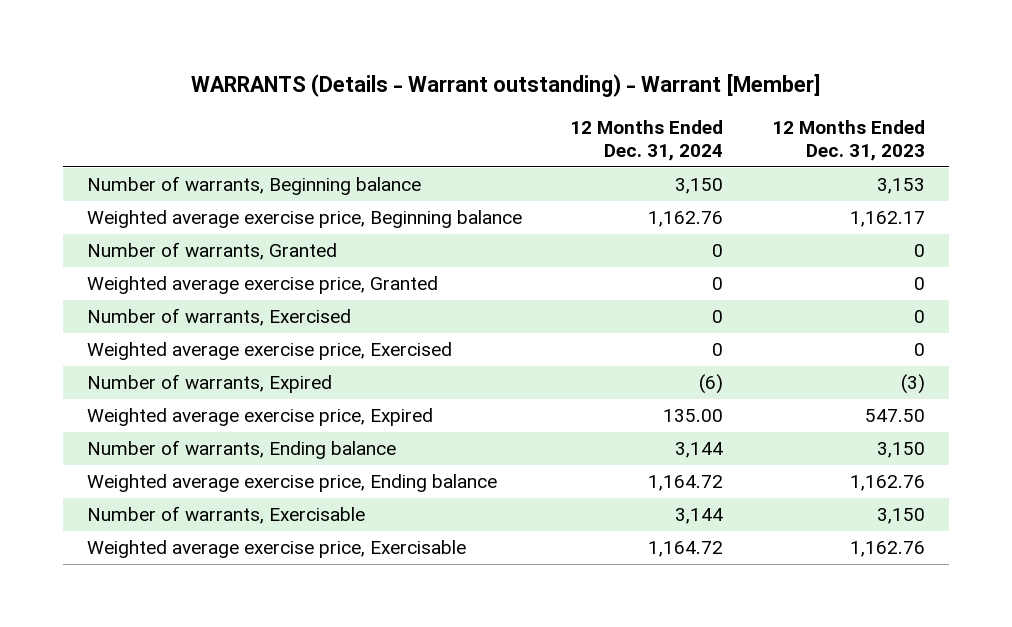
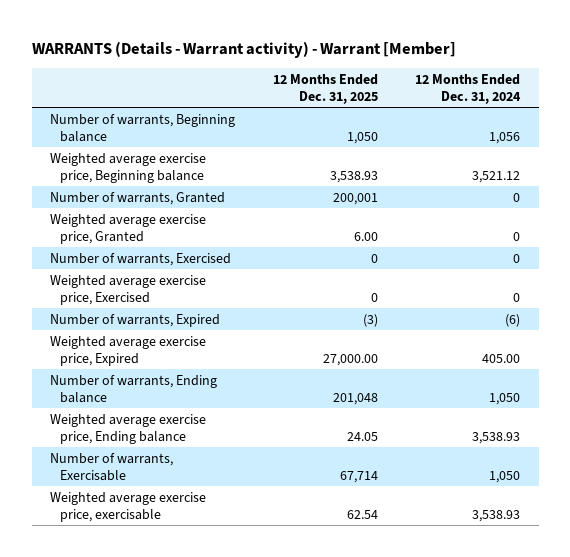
[190,74,821,98] WARRANTS (Details - Warrant outstanding) - Warrant [Member] -> [31,40,456,58] WARRANTS (Details - Warrant activity) - Warrant [Member]
[771,120,925,161] 12 Months Ended Dec. 31, 2023 -> none
none -> [272,73,378,104] 12 Months Ended Dec. 31, 2025
[675,178,724,195] 3,150 -> [489,131,521,144] 1,056
[648,211,724,228] 1,162.76 -> [472,170,521,183] 3,521.12
[663,409,724,423] 135.00 -> [482,353,521,363] 405.00
[675,442,724,459] 3,144 -> [489,392,521,405] 1,050
[648,475,724,492] 1,164.72 -> [472,431,521,444] 3,538.93
[675,508,724,525] 3,144 -> [489,470,521,483] 1,050
[87,540,467,559] Weighted average exercise price, Exercisable -> [50,491,207,522] Weighted average exercise price, exercisable
[648,541,724,558] 1,164.72 -> [472,509,521,522] 3,538.93

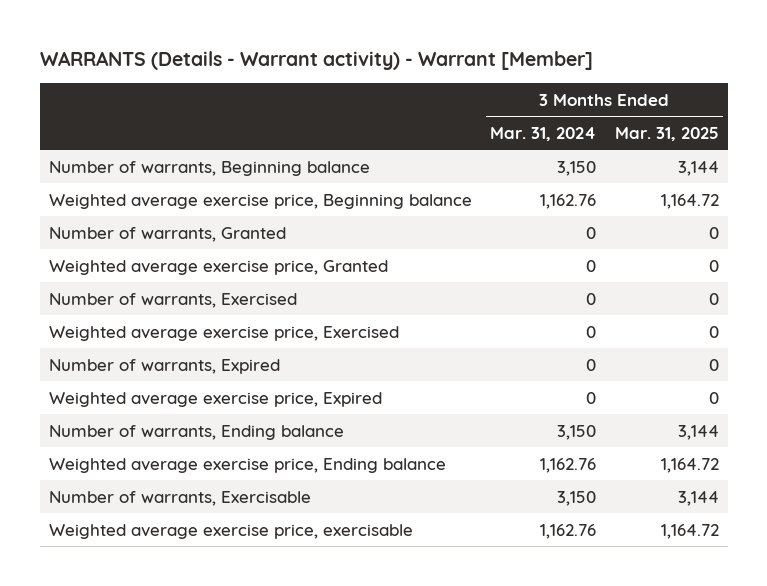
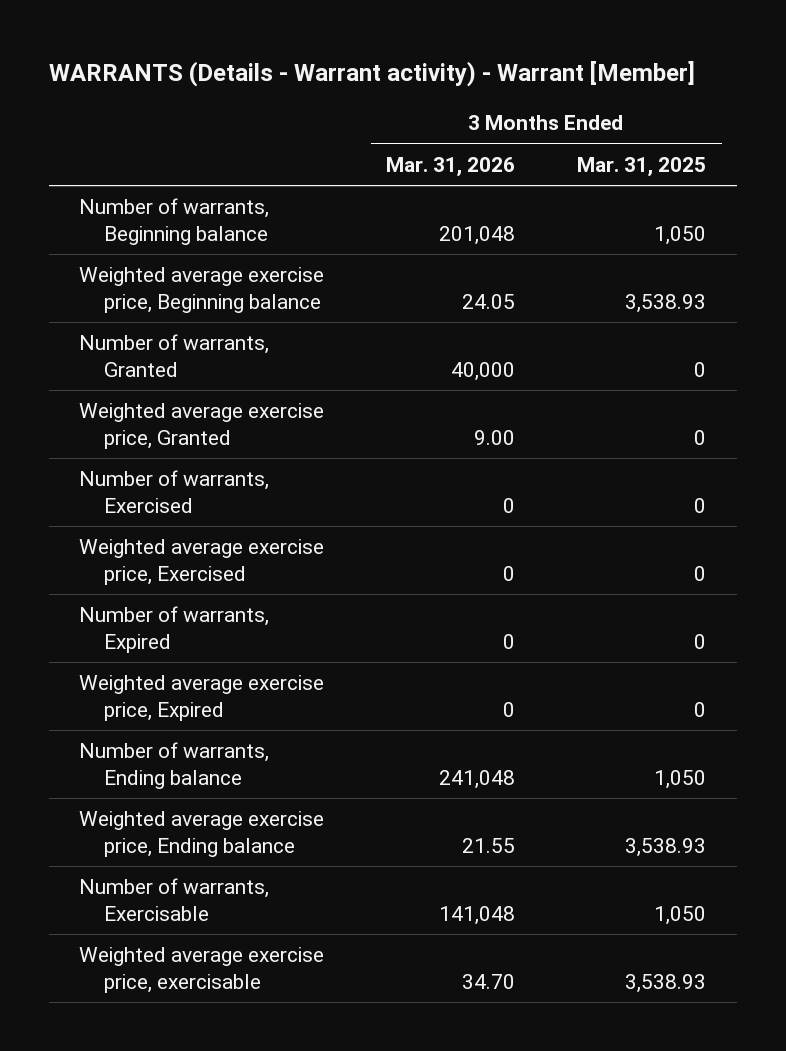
[490,126,597,141] Mar. 31, 2024 -> none
none -> [386,156,516,177] Mar. 31, 2026
[677,160,719,176] 3,144 -> [654,225,707,245] 1,050
[660,193,719,209] 1,164.72 -> [625,293,707,313] 3,538.93
[677,424,719,440] 3,144 -> [654,769,707,789] 1,050
[660,457,719,473] 1,164.72 -> [625,837,707,857] 3,538.93
[677,490,719,506] 3,144 -> [654,905,707,925] 1,050
[660,523,719,539] 1,164.72 -> [625,973,707,993] 3,538.93

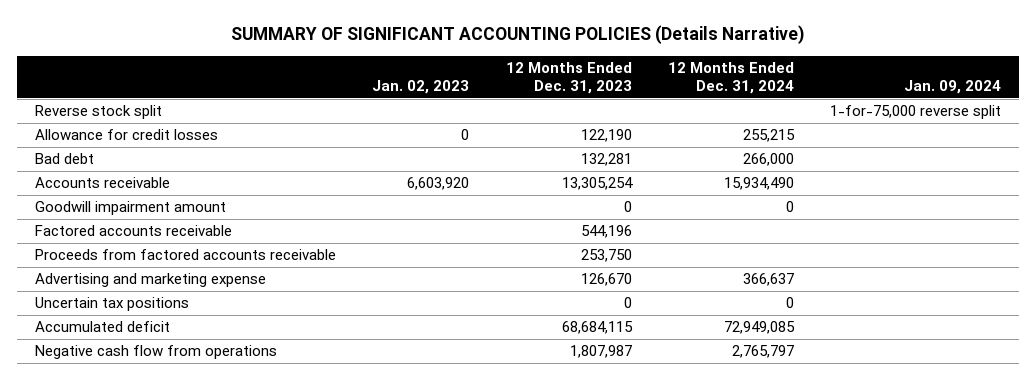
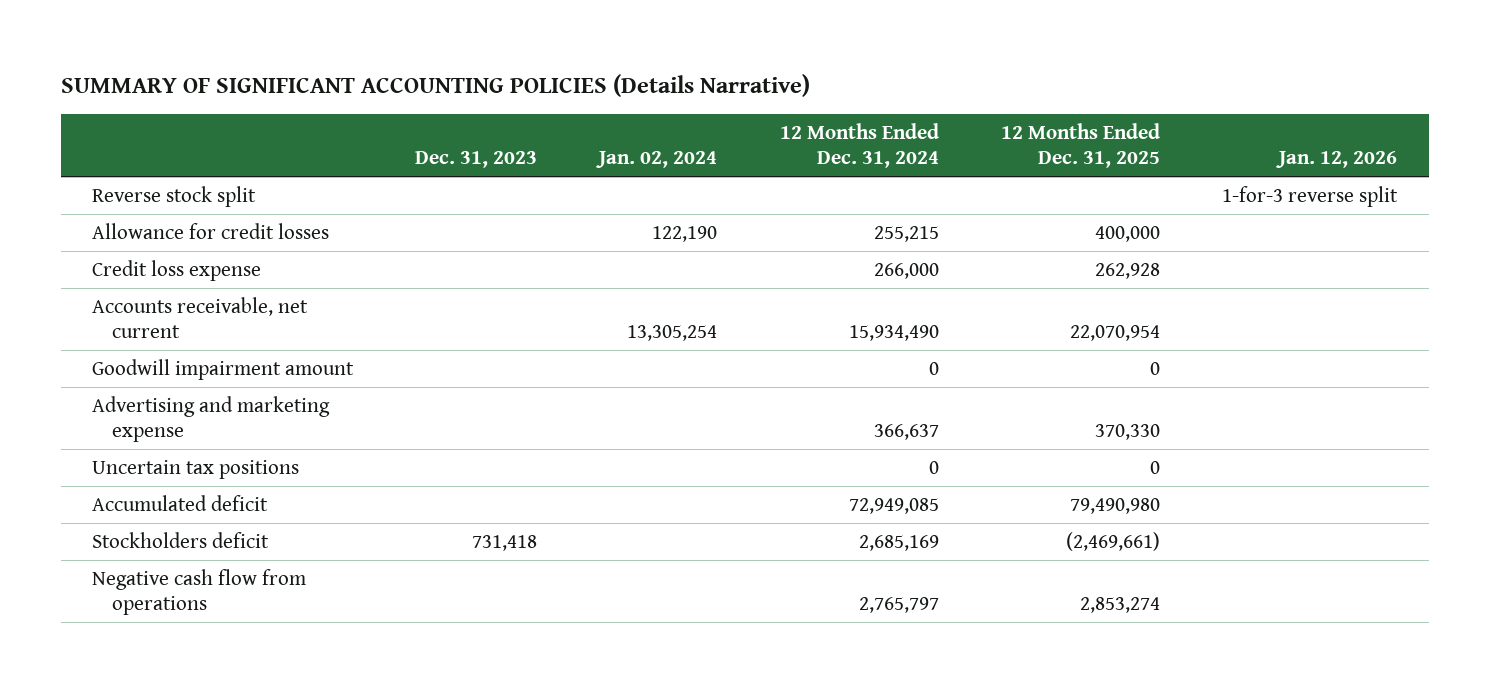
[372,80,470,95] Jan. 02, 2023 -> none
[505,61,632,95] 12 Months Ended Dec. 31, 2023 -> none
[904,80,1002,95] Jan. 09, 2024 -> none
none -> [415,151,538,169] Dec. 31, 2023
none -> [596,151,718,169] Jan. 02, 2024
none -> [1001,123,1161,169] 12 Months Ended Dec. 31, 2025
none -> [1276,151,1398,169] Jan. 12, 2026
[35,153,95,165] Bad debt -> [91,260,261,282] Credit loss expense
[35,177,171,189] Accounts receivable -> [91,297,308,339] Accounts receivable, net current
[35,225,233,237] Factored accounts receivable -> none
[35,249,337,261] Proceeds from factored accounts receivable -> none
none -> [91,532,269,549] Stockholders deficit

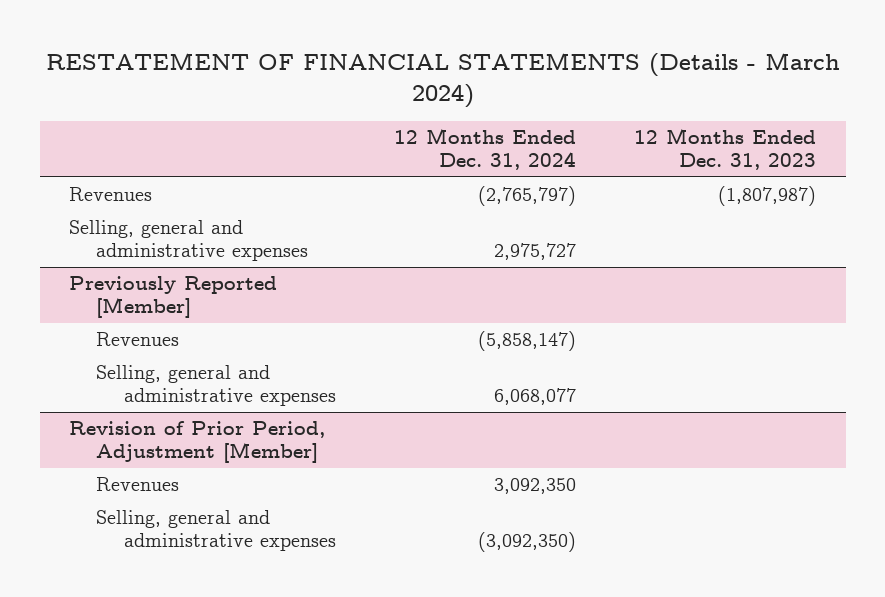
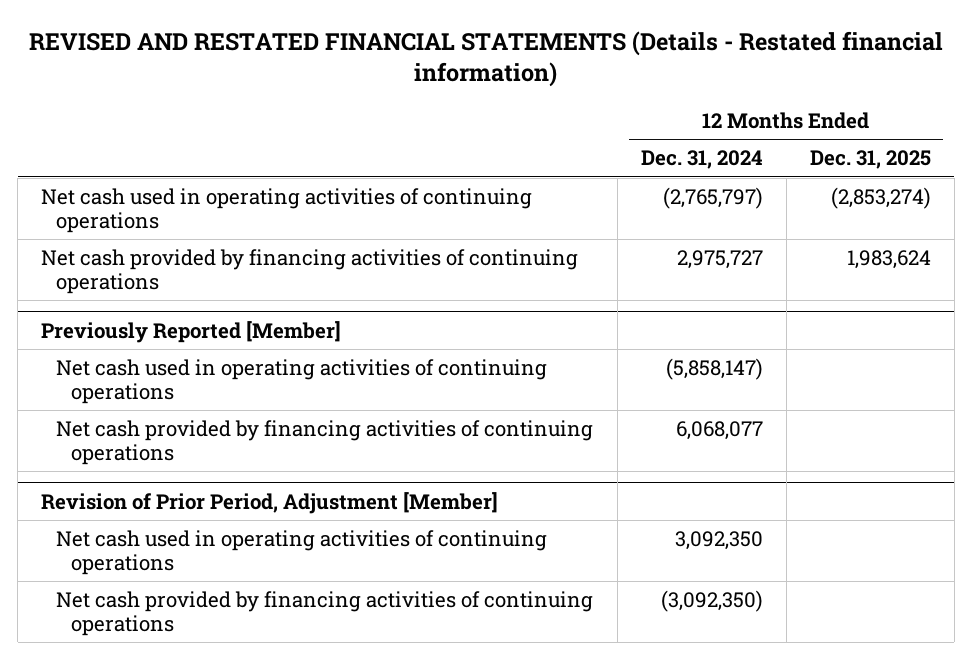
[45,53,840,108] RESTATEMENT OF FINANCIAL STATEMENTS (Details - March 2024) -> [29,30,944,88] REVISED AND RESTATED FINANCIAL STATEMENTS (Details - Restated financial information)
[634,128,817,170] 12 Months Ended Dec. 31, 2023 -> none
none -> [809,150,931,170] Dec. 31, 2025
[68,187,152,202] Revenues -> [41,188,533,233] Net cash used in operating activities of continuing operations
[68,220,309,262] Selling, general and administrative expenses -> [41,249,579,294] Net cash provided by financing activities of continuing operations
[96,332,180,347] Revenues -> [56,359,548,404] Net cash used in operating activities of continuing operations
[96,365,336,407] Selling, general and administrative expenses -> [56,420,594,465] Net cash provided by financing activities of continuing operations
[96,477,180,492] Revenues -> [56,530,548,575] Net cash used in operating activities of continuing operations
[96,510,336,552] Selling, general and administrative expenses -> [56,591,594,636] Net cash provided by financing activities of continuing operations

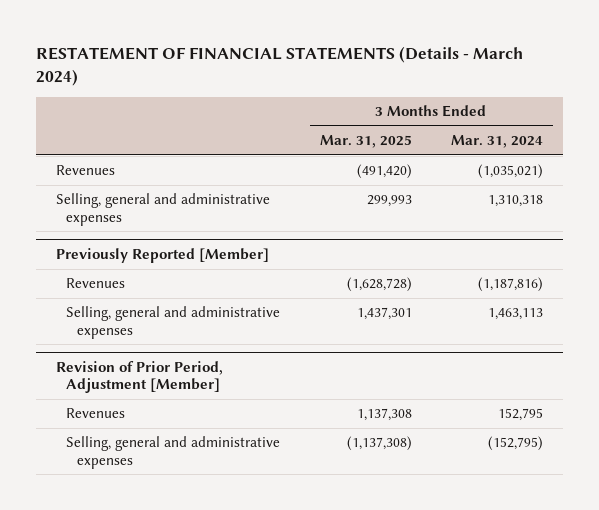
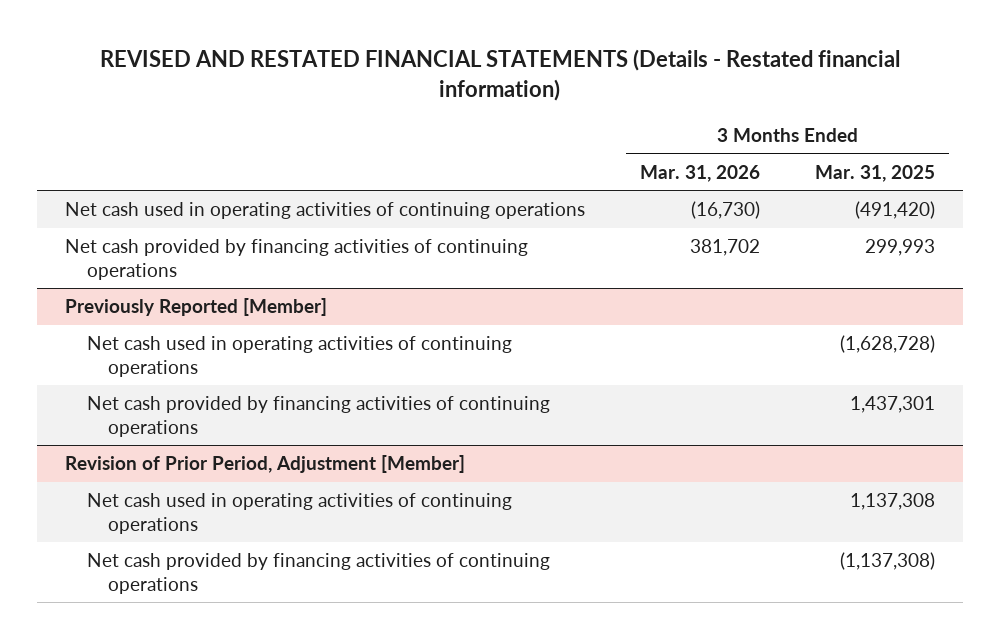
[35,45,523,87] RESTATEMENT OF FINANCIAL STATEMENTS (Details - March 2024) -> [100,49,901,101] REVISED AND RESTATED FINANCIAL STATEMENTS (Details - Restated financial information)
[451,135,544,149] Mar. 31, 2024 -> none
none -> [640,164,761,182] Mar. 31, 2026
[55,165,115,176] Revenues -> [64,202,585,220] Net cash used in operating activities of continuing operations
[55,193,270,226] Selling, general and administrative expenses -> [64,239,528,280] Net cash provided by financing activities of continuing operations
[66,278,126,289] Revenues -> [86,336,512,377] Net cash used in operating activities of continuing operations
[66,306,281,339] Selling, general and administrative expenses -> [86,396,550,437] Net cash provided by financing activities of continuing operations
[66,408,126,419] Revenues -> [86,493,512,534] Net cash used in operating activities of continuing operations
[66,436,281,469] Selling, general and administrative expenses -> [86,553,550,594] Net cash provided by financing activities of continuing operations

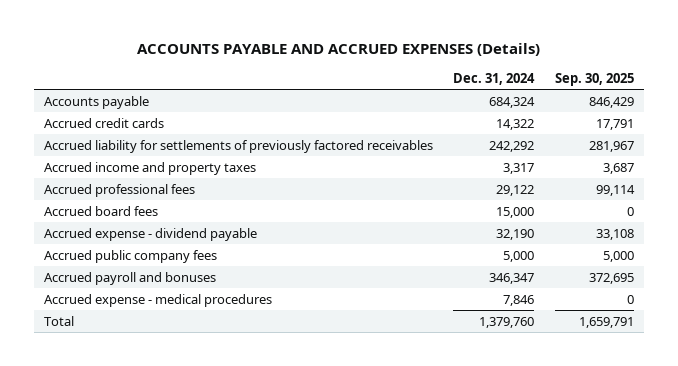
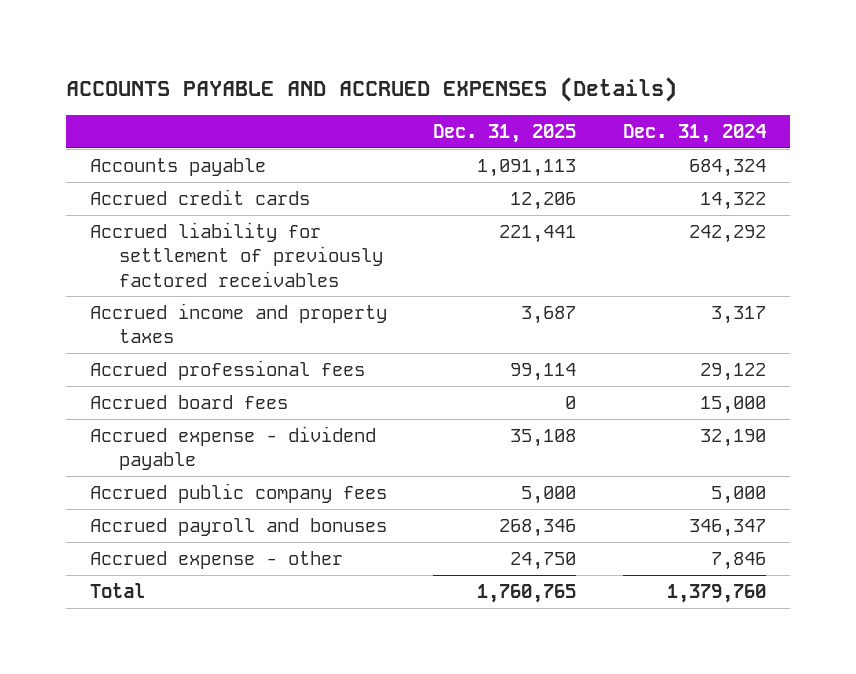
[554,72,634,86] Sep. 30, 2025 -> none
none -> [433,123,577,143] Dec. 31, 2025
[44,139,434,153] Accrued liability for settlements of previously factored receivables -> [89,222,384,287] Accrued liability for settlement of previously factored receivables
[44,293,273,307] Accrued expense - medical procedures -> [89,551,343,570] Accrued expense - other

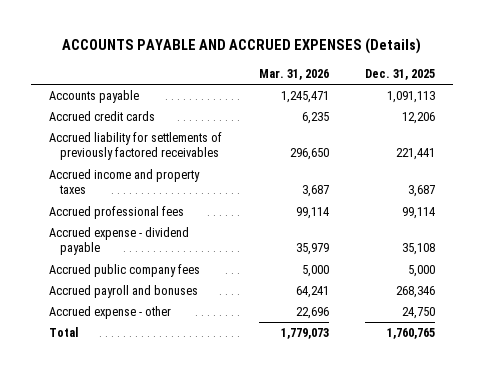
[623,123,767,143] Dec. 31, 2024 -> none
none -> [258,69,329,81] Mar. 31, 2026
[89,222,384,287] Accrued liability for settlement of previously factored receivables -> [49,132,223,161] Accrued liability for settlements of previously factored receivables
[89,395,288,410] Accrued board fees -> none

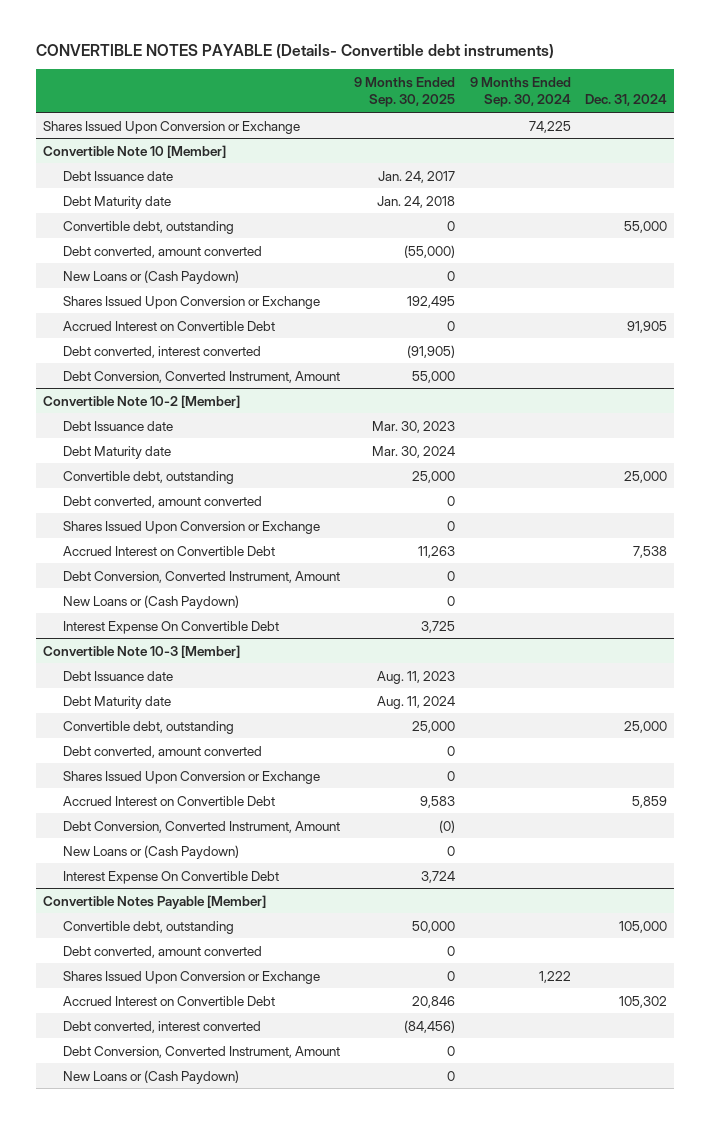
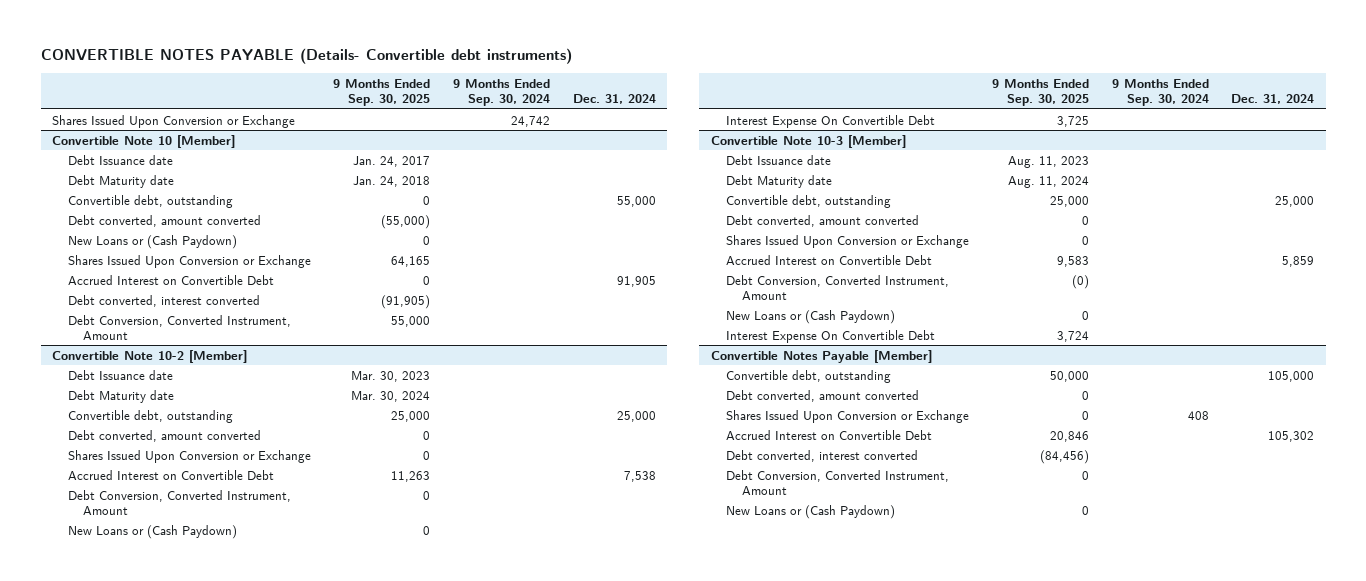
[528,120,571,133] 74,225 -> [511,115,551,127] 24,742
[407,295,456,308] 192,495 -> [391,255,431,267] 64,165
[538,970,571,983] 1,222 -> [1187,410,1209,420] 408

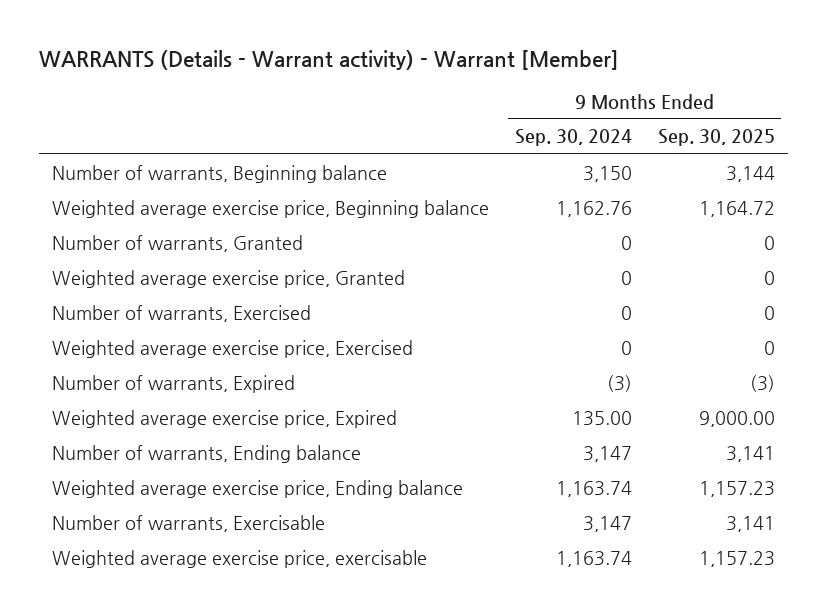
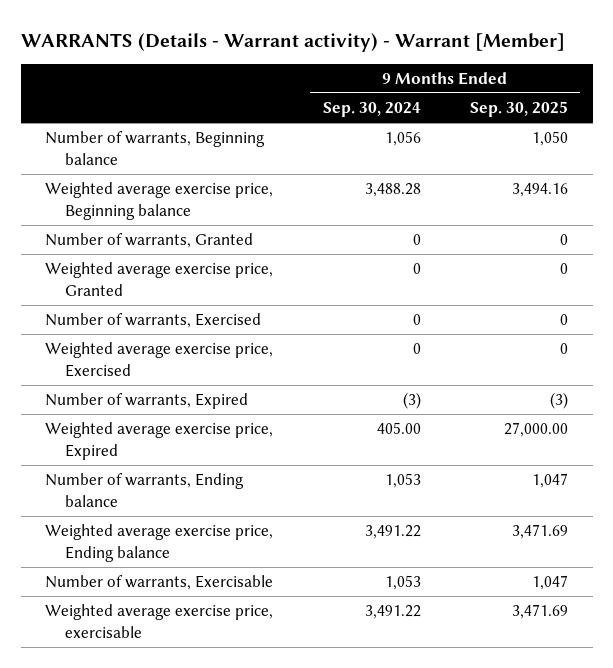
[582,165,632,182] 3,150 -> [384,131,421,147] 1,056
[725,165,775,182] 3,144 -> [531,131,568,147] 1,050
[555,200,632,217] 1,162.76 -> [364,183,421,198] 3,488.28
[698,200,775,217] 1,164.72 -> [511,183,568,198] 3,494.16
[571,410,632,426] 135.00 -> [376,422,421,435] 405.00
[698,410,775,427] 9,000.00 -> [503,422,568,438] 27,000.00
[582,445,632,462] 3,147 -> [384,473,421,489] 1,053
[725,445,775,462] 3,141 -> [531,473,568,489] 1,047
[555,480,632,497] 1,163.74 -> [364,525,421,540] 3,491.22
[698,480,775,497] 1,157.23 -> [511,524,568,540] 3,471.69
[582,515,632,532] 3,147 -> [384,575,421,591] 1,053
[725,515,775,532] 3,141 -> [531,575,568,591] 1,047
[555,550,632,567] 1,163.74 -> [364,605,421,620] 3,491.22
[698,550,775,567] 1,157.23 -> [511,604,568,620] 3,471.69

